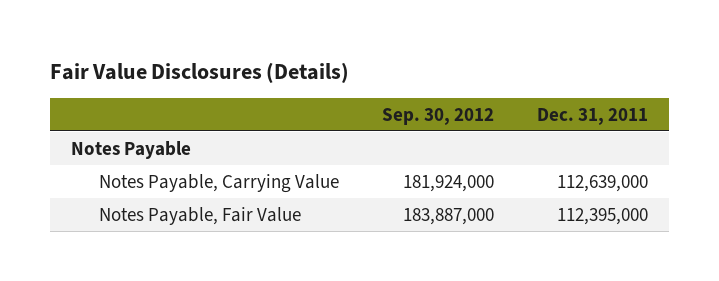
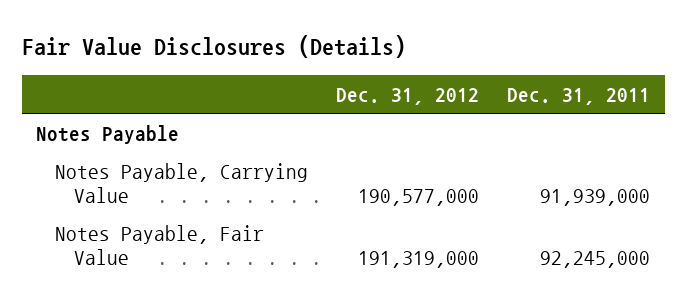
[382,107,495,125] Sep. 30, 2012 -> none
none -> [336,87,480,105] Dec. 31, 2012
[557,174,649,192] 112,639,000 -> [540,188,651,206] 91,939,000
[557,207,649,225] 112,395,000 -> [540,250,651,268] 92,245,000

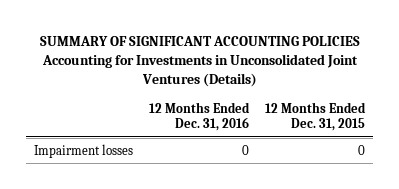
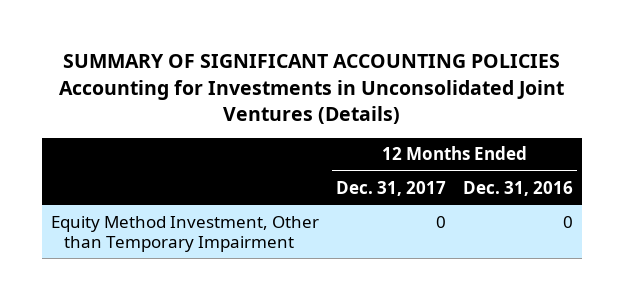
[264,101,366,132] 12 Months Ended Dec. 31, 2015 -> none
none -> [336,180,447,196] Dec. 31, 2017
[34,143,134,158] Impairment losses -> [50,215,319,252] Equity Method Investment, Other than Temporary Impairment

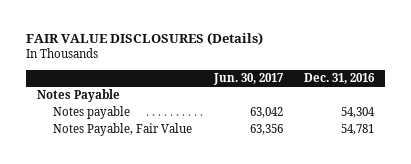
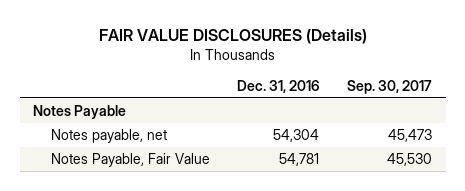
[212,73,284,86] Jun. 30, 2017 -> none
none -> [346,79,432,94] Sep. 30, 2017
[52,106,130,120] Notes payable -> [50,128,167,143] Notes payable, net

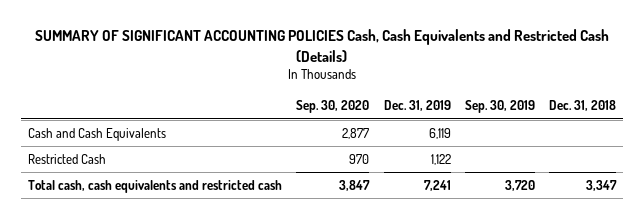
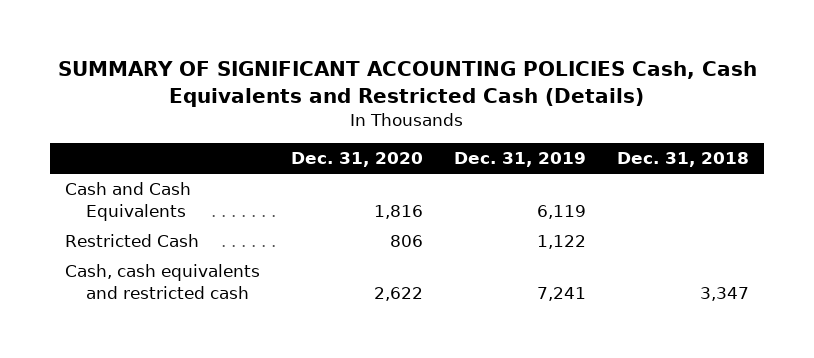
[296,100,370,114] Sep. 30, 2020 -> none
[464,100,535,114] Sep. 30, 2019 -> none
none -> [291,152,424,168] Dec. 31, 2020
[28,179,283,193] Total cash, cash equivalents and restricted cash -> [65,264,261,300] Cash, cash equivalents and restricted cash

